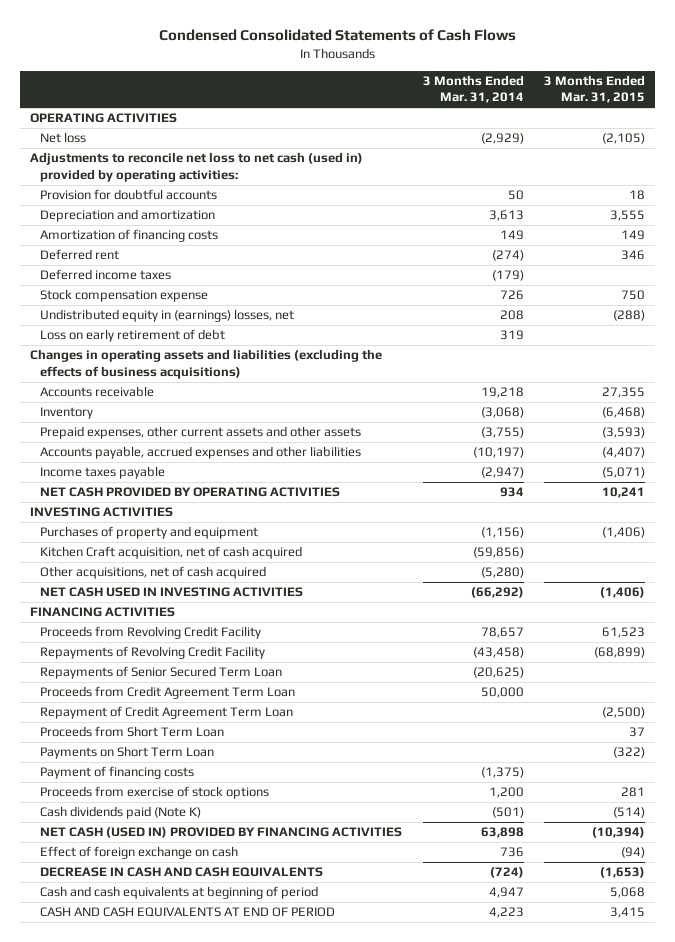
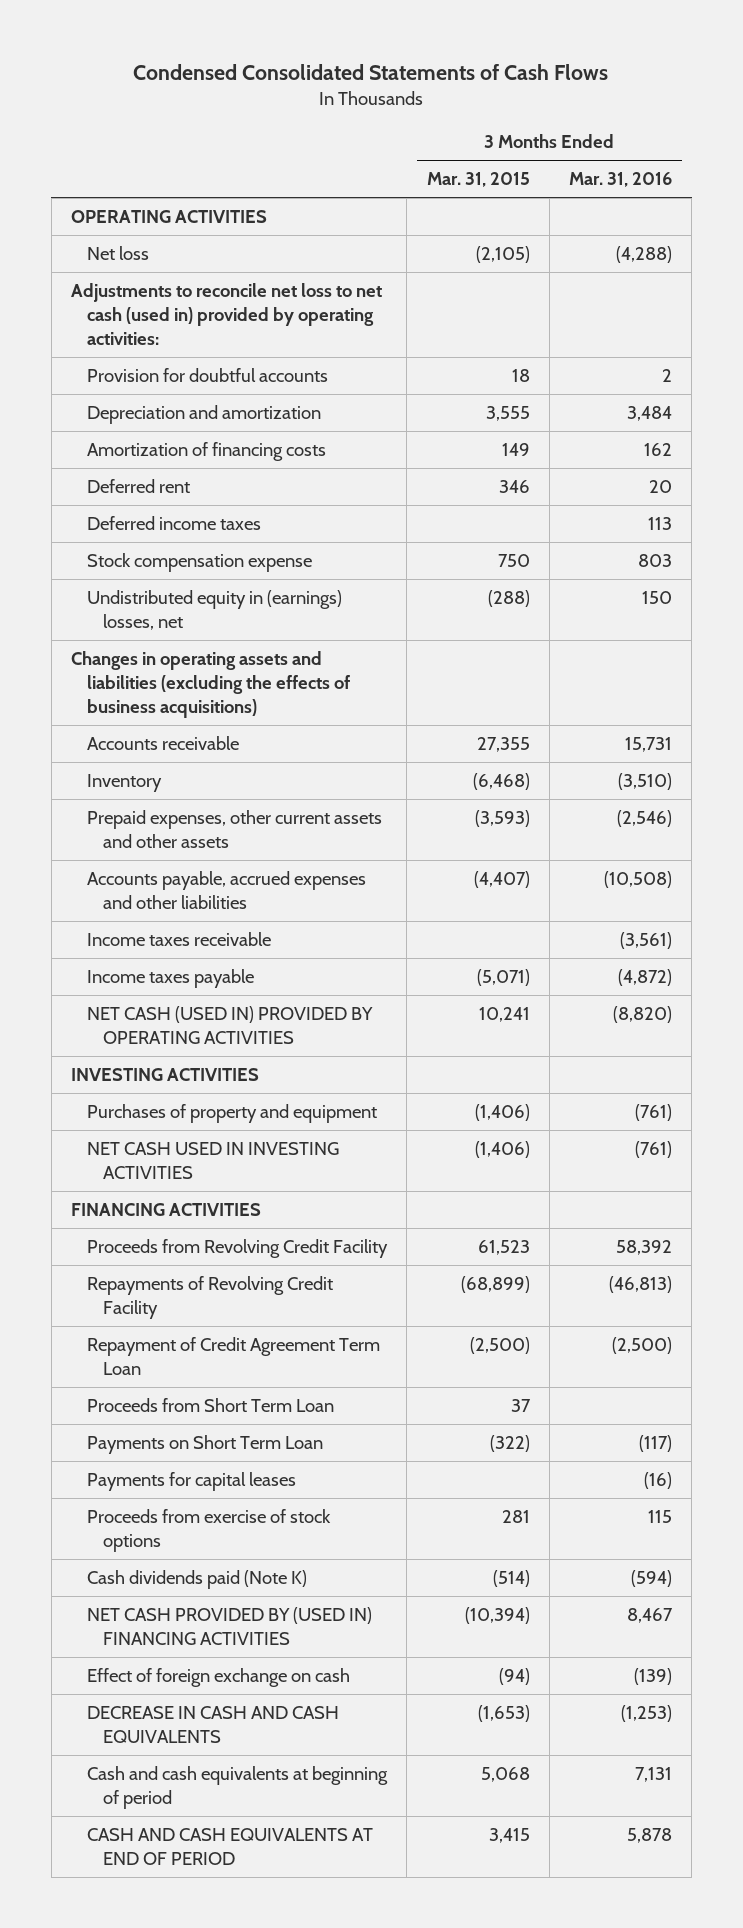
[422,74,524,104] 3 Months Ended Mar. 31, 2014 -> none
none -> [569,172,673,188] Mar. 31, 2016
[40,329,226,343] Loss on early retirement of debt -> none
none -> [87,931,272,946] Income taxes receivable
[40,487,341,498] NET CASH PROVIDED BY OPERATING ACTIVITIES -> [87,1005,374,1044] NET CASH (USED IN) PROVIDED BY OPERATING ACTIVITIES
[40,546,303,560] Kitchen Craft acquisition, net of cash acquired -> none
[40,566,267,580] Other acquisitions, net of cash acquired -> none
[40,666,283,680] Repayments of Senior Secured Term Loan -> none
[40,686,296,700] Proceeds from Credit Agreement Term Loan -> none
[40,766,195,780] Payment of financing costs -> none
none -> [87,1471,297,1491] Payments for capital leases
[40,827,403,839] NET CASH (USED IN) PROVIDED BY FINANCING ACTIVITIES -> [87,1606,373,1645] NET CASH PROVIDED BY (USED IN) FINANCING ACTIVITIES

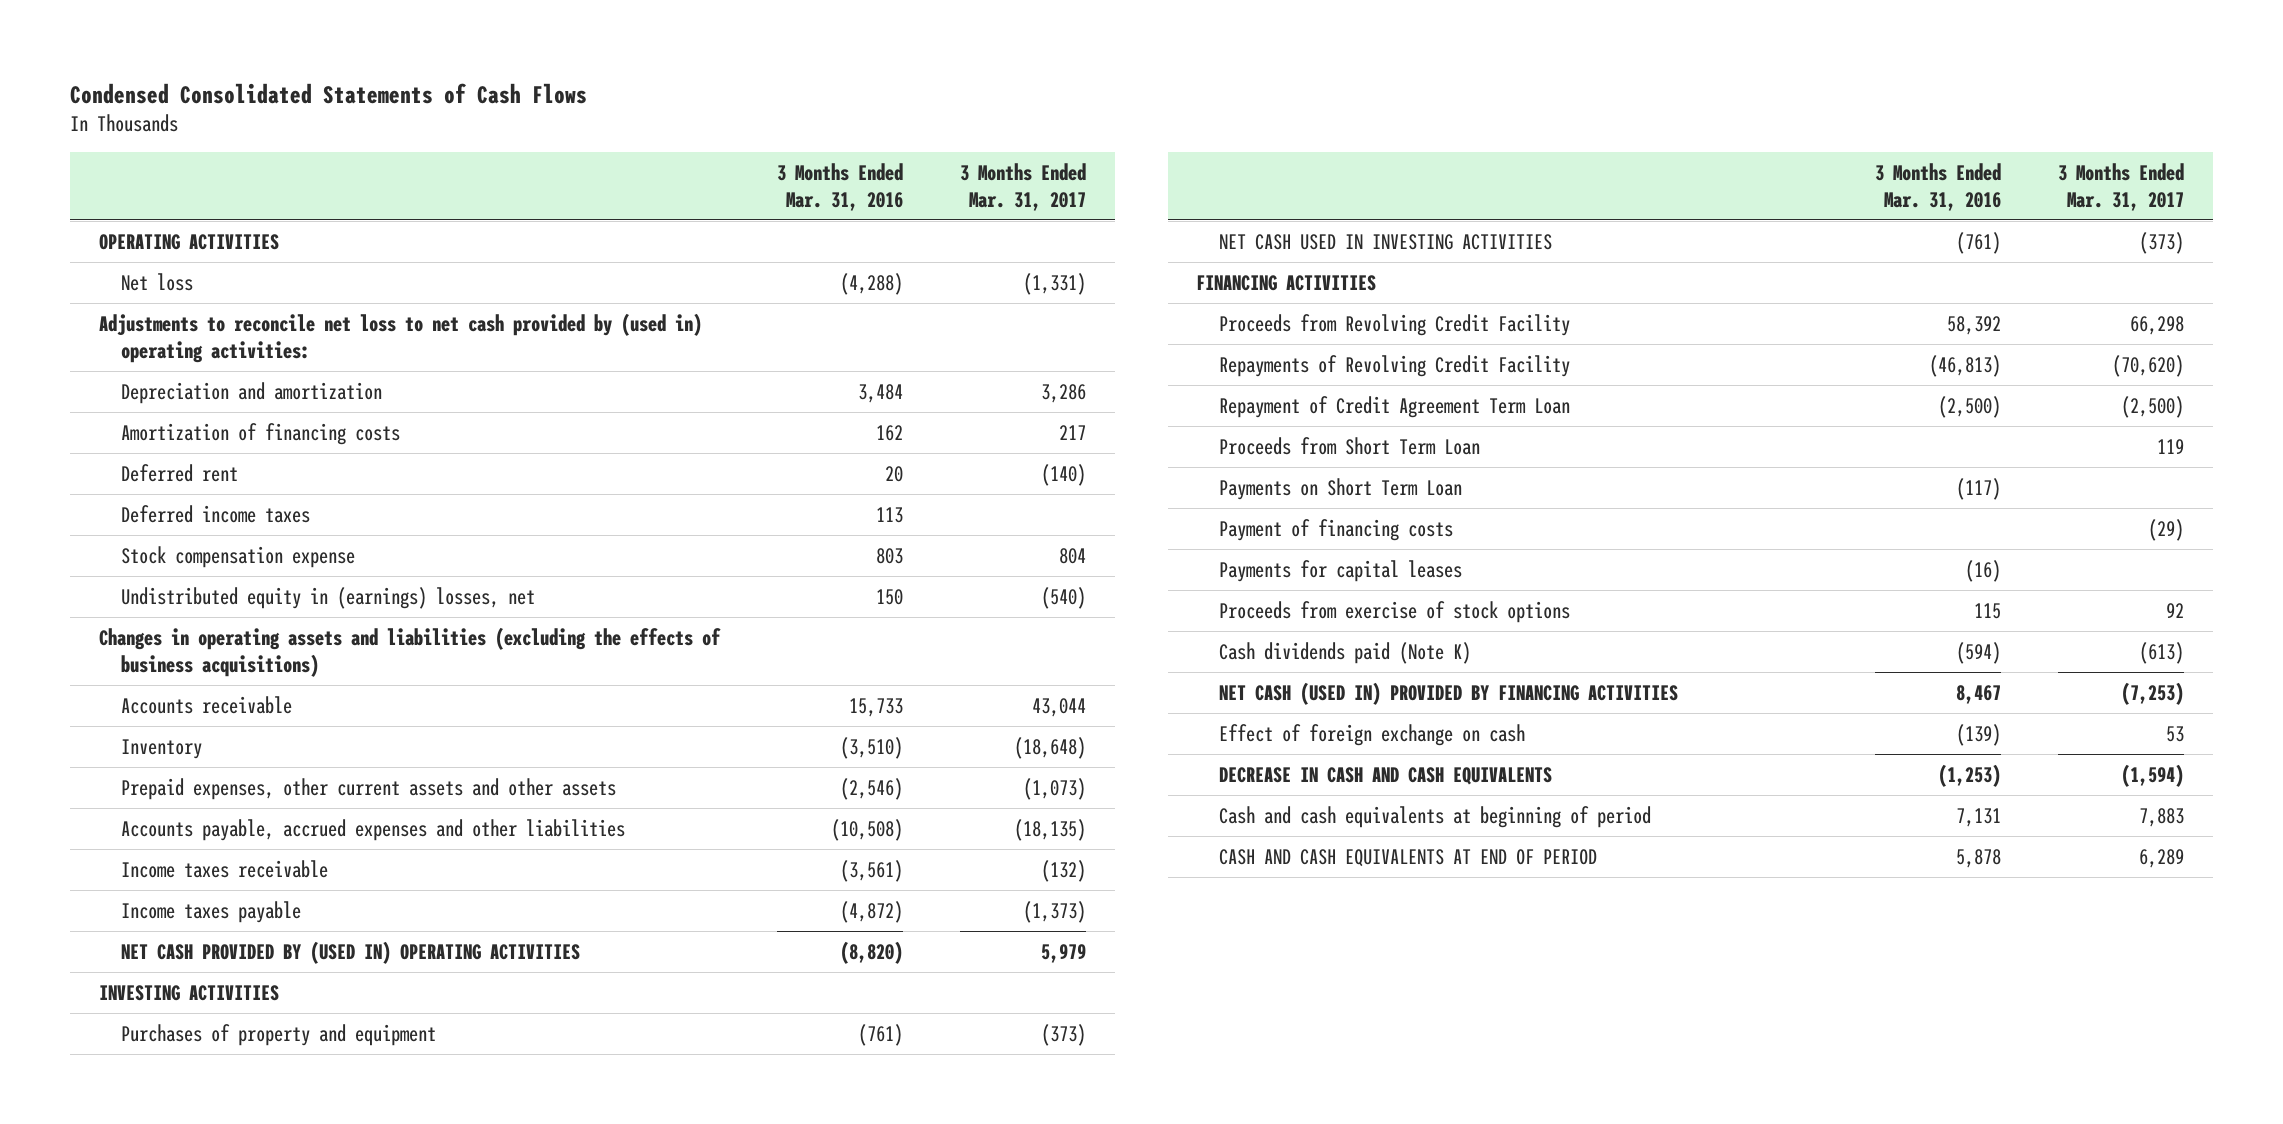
[426,172,530,188] Mar. 31, 2015 -> none
none -> [960,163,1087,211] 3 Months Ended Mar. 31, 2017
[87,367,329,382] Provision for doubtful accounts -> none
[70,282,382,346] Adjustments to reconcile net loss to net cash (used in) provided by operating activities: -> [98,313,702,363] Adjustments to reconcile net loss to net cash provided by (used in) operating activities:
[625,736,673,752] 15,731 -> [848,698,903,718] 15,733
[87,1005,374,1044] NET CASH (USED IN) PROVIDED BY OPERATING ACTIVITIES -> [121,941,581,965] NET CASH PROVIDED BY (USED IN) OPERATING ACTIVITIES
none -> [1219,519,1454,542] Payment of financing costs
[87,1606,373,1645] NET CASH PROVIDED BY (USED IN) FINANCING ACTIVITIES -> [1219,682,1679,706] NET CASH (USED IN) PROVIDED BY FINANCING ACTIVITIES

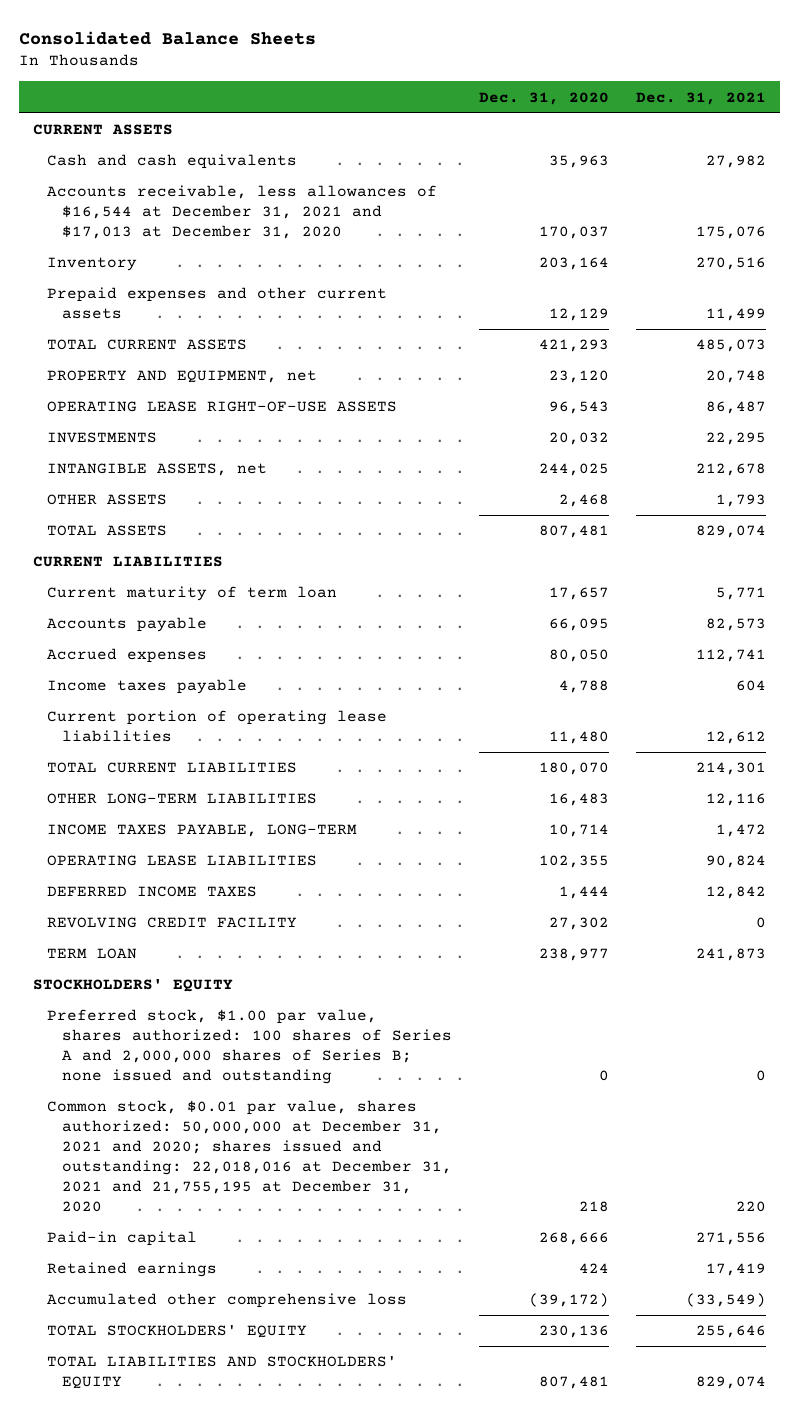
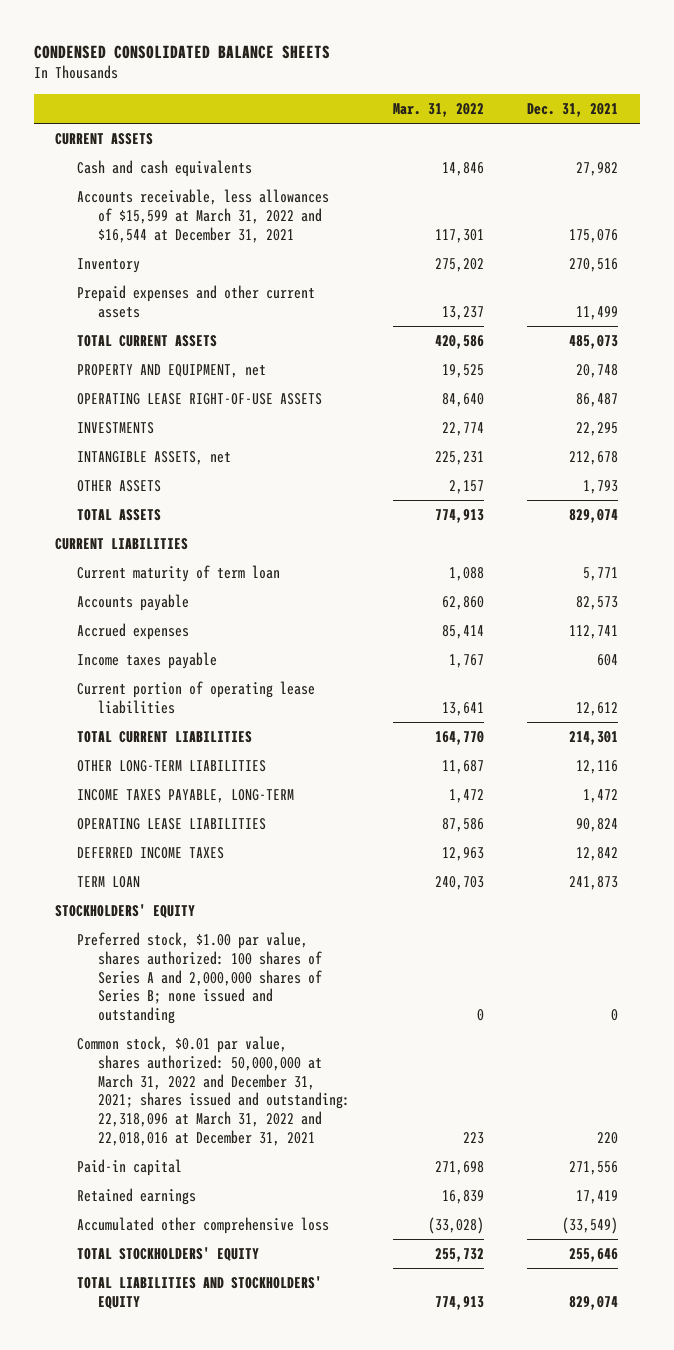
[19,30,317,45] Consolidated Balance Sheets -> [33,44,330,59] CONDENSED CONSOLIDATED BALANCE SHEETS
[479,91,610,105] Dec. 31, 2020 -> none
none -> [393,103,485,118] Mar. 31, 2022
[47,185,438,240] Accounts receivable, less allowances of $16,544 at December 31, 2021 and $17,013 at December 31, 2020 -> [76,189,329,243] Accounts receivable, less allowances of $15,599 at March 31, 2022 and $16,544 at December 31, 2021
[47,917,298,929] REVOLVING CREDIT FACILITY -> none
[47,1100,452,1212] Common stock, $0.01 par value, shares authorized: 50,000,000 at December 31, 2021 and 2020; shares issued and outstanding: 22,018,016 at December 31, 2021 and 21,755,195 at December 31, 2020 -> [76,1036,350,1146] Common stock, $0.01 par value, shares authorized: 50,000,000 at March 31, 2022 and December 31, 2021; shares issued and outstanding: 22,318,096 at March 31, 2022 and 22,018,016 at December 31, 2021

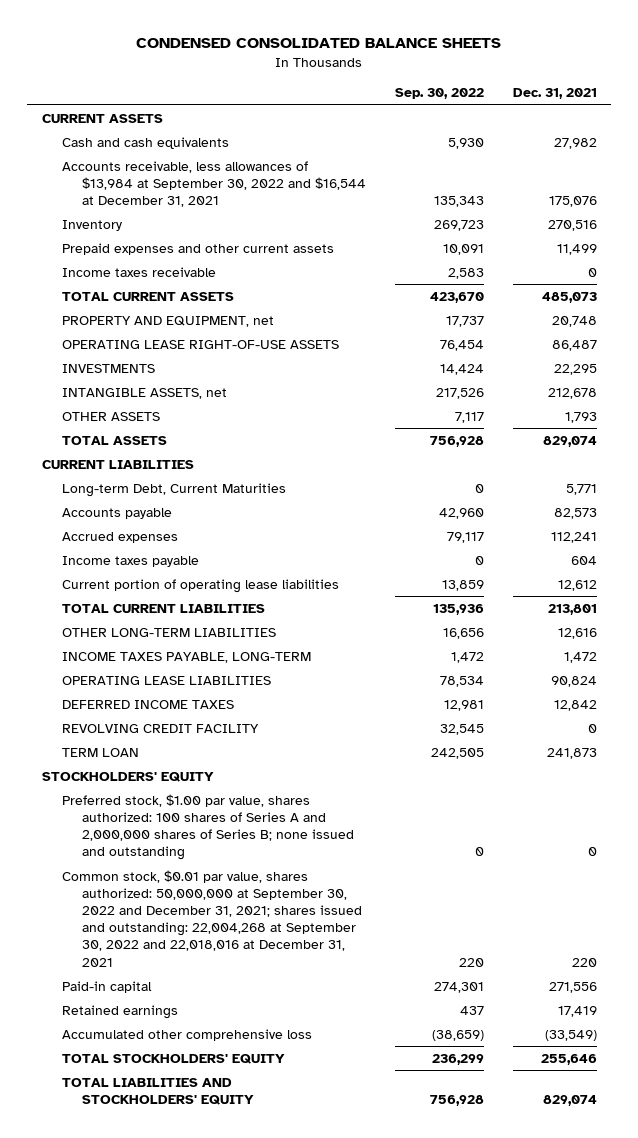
[393,103,485,118] Mar. 31, 2022 -> none
none -> [395,88,485,100] Sep. 30, 2022
[76,189,329,243] Accounts receivable, less allowances of $15,599 at March 31, 2022 and $16,544 at December 31, 2021 -> [61,160,367,208] Accounts receivable, less allowances of $13,984 at September 30, 2022 and $16,544 at December 31, 2021
none -> [61,266,216,277] Income taxes receivable
[76,565,280,583] Current maturity of term loan -> [61,482,286,497] Long-term Debt, Current Maturities
[569,625,619,640] 112,741 -> [550,531,597,543] 112,241
[569,731,619,746] 214,301 -> [547,603,597,615] 213,801
[576,760,619,775] 12,116 -> [557,627,597,639] 12,616
none -> [61,723,259,733] REVOLVING CREDIT FACILITY
[76,1036,350,1146] Common stock, $0.01 par value, shares authorized: 50,000,000 at March 31, 2022 and December 31, 2021; shares issued and outstanding: 22,318,096 at March 31, 2022 and 22,018,016 at December 31, 2021 -> [61,869,363,967] Common stock, $0.01 par value, shares authorized: 50,000,000 at September 30, 2022 and December 31, 2021; shares issued and outstanding: 22,004,268 at September 30, 2022 and 22,018,016 at December 31, 2021

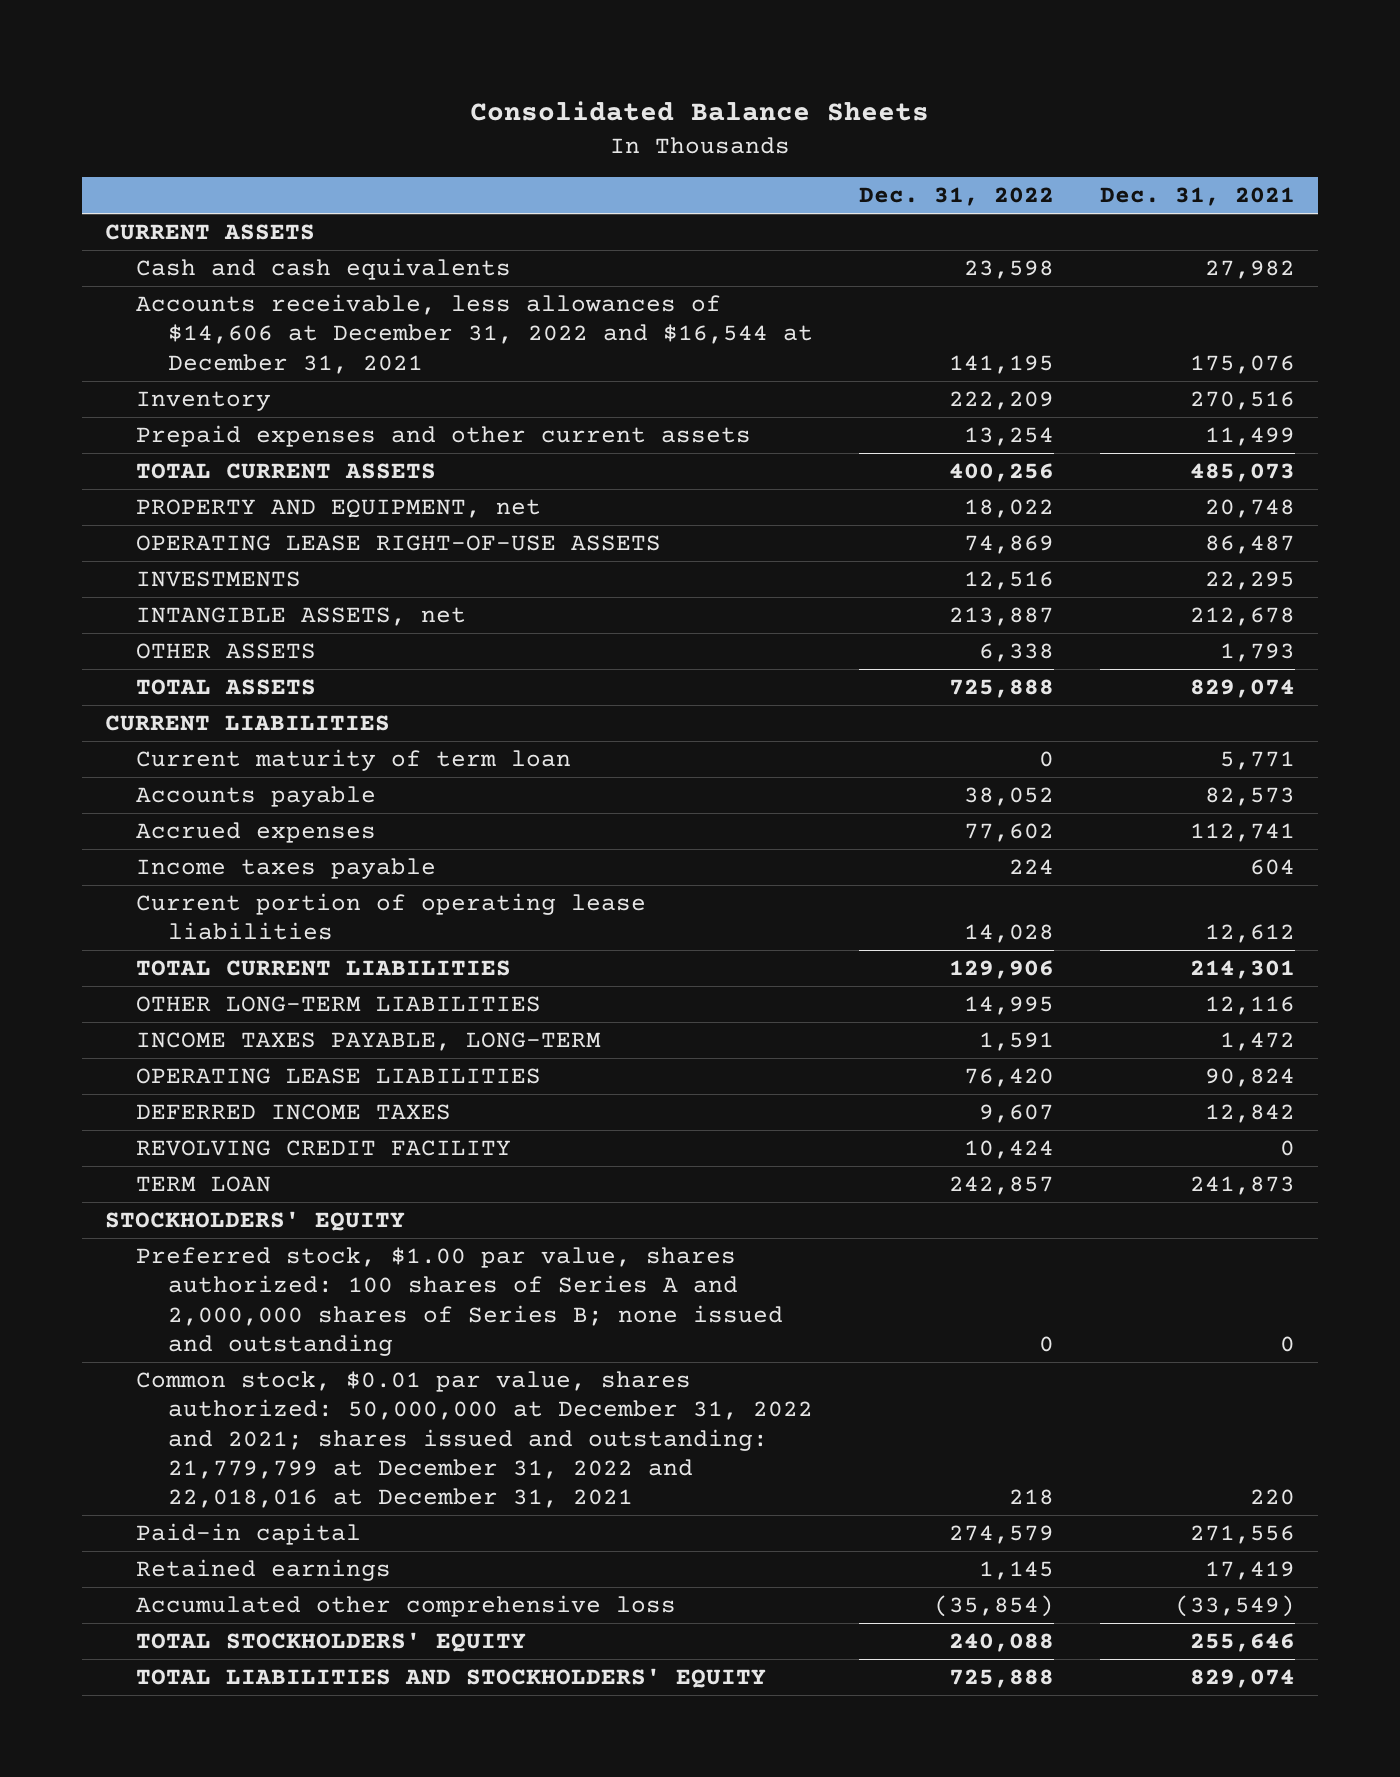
[136,38,502,49] CONDENSED CONSOLIDATED BALANCE SHEETS -> [469,100,929,121] Consolidated Balance Sheets
[395,88,485,100] Sep. 30, 2022 -> none
none -> [858,187,1054,207] Dec. 31, 2022
[61,160,367,208] Accounts receivable, less allowances of $13,984 at September 30, 2022 and $16,544 at December 31, 2021 -> [136,293,813,374] Accounts receivable, less allowances of $14,606 at December 31, 2022 and $16,544 at December 31, 2021
[61,266,216,277] Income taxes receivable -> none
[61,482,286,497] Long-term Debt, Current Maturities -> [136,748,572,771] Current maturity of term loan
[550,531,597,543] 112,241 -> [1189,822,1295,842] 112,741
[547,603,597,615] 213,801 -> [1189,959,1295,979] 214,301
[557,627,597,639] 12,616 -> [1204,995,1295,1015] 12,116
[61,869,363,967] Common stock, $0.01 par value, shares authorized: 50,000,000 at September 30, 2022 and December 31, 2021; shares issued and outstanding: 22,004,268 at September 30, 2022 and 22,018,016 at December 31, 2021 -> [136,1370,813,1509] Common stock, $0.01 par value, shares authorized: 50,000,000 at December 31, 2022 and 2021; shares issued and outstanding: 21,779,799 at December 31, 2022 and 22,018,016 at December 31, 2021

